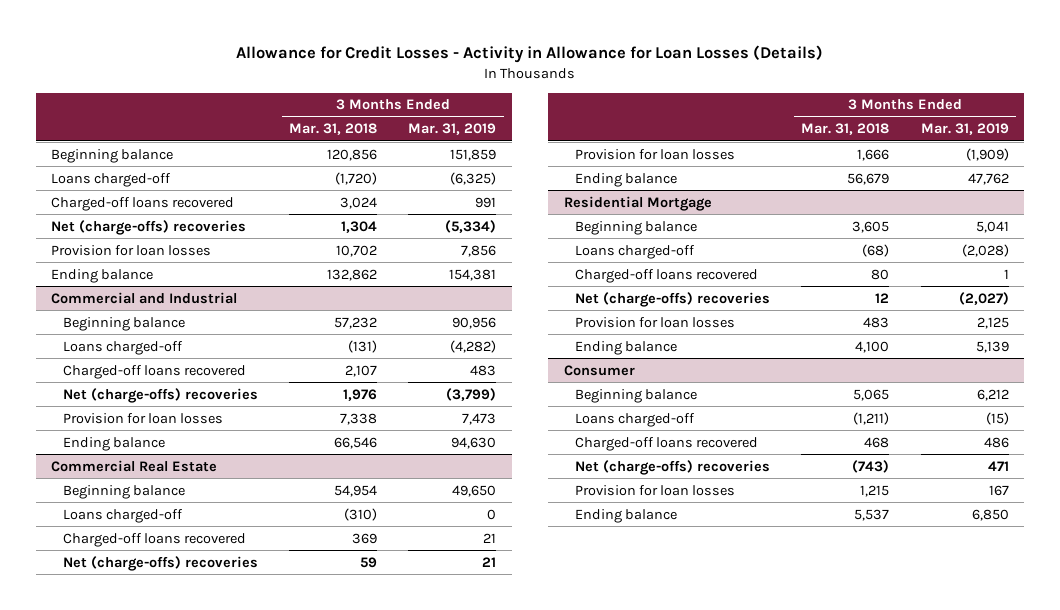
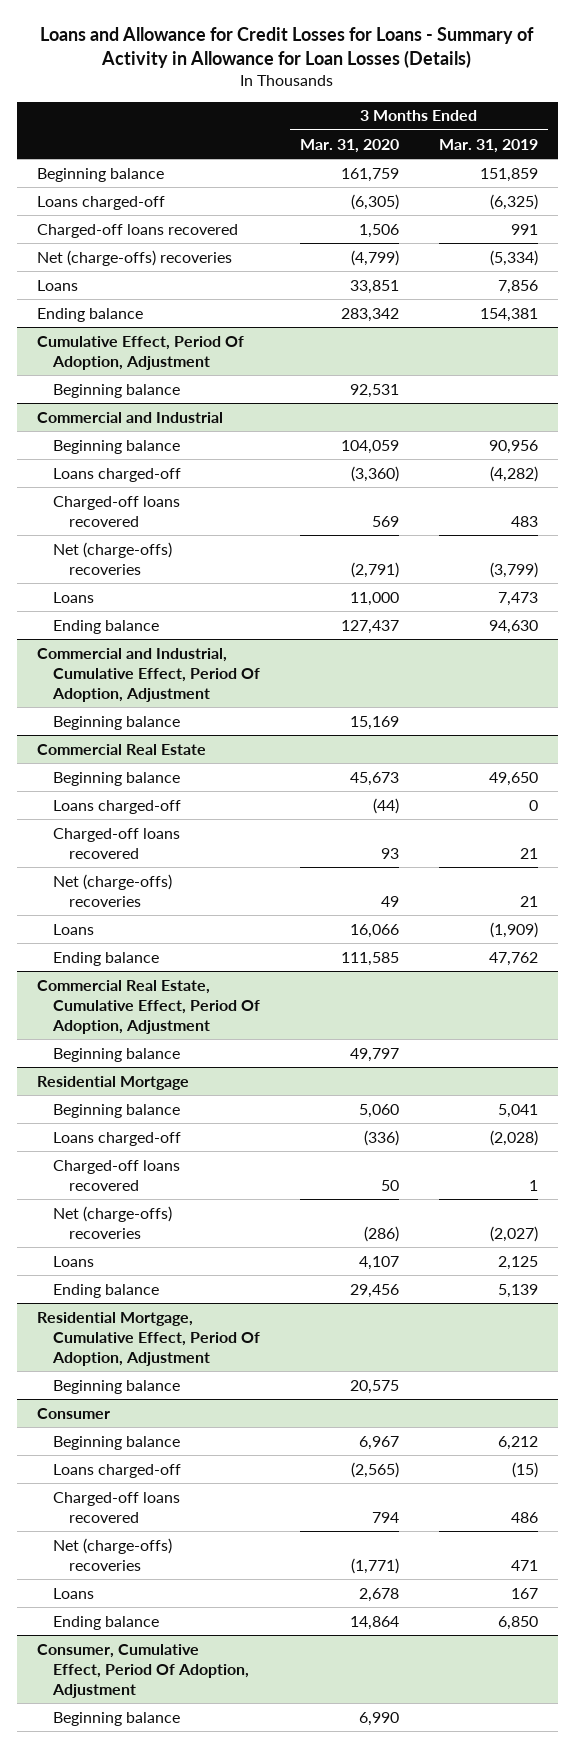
[235,45,823,64] Allowance for Credit Losses - Activity in Allowance for Loan Losses (Details) -> [40,26,535,68] Loans and Allowance for Credit Losses for Loans - Summary of Activity in Allowance for Loan Losses (Details)
[289,123,378,136] Mar. 31, 2018 -> none
none -> [299,138,399,153] Mar. 31, 2020
[51,244,212,256] Provision for loan losses -> [36,279,78,291] Loans
none -> [36,335,244,370] Cumulative Effect, Period Of Adoption, Adjustment
none -> [52,383,180,398] Beginning balance
[63,412,224,424] Provision for loan losses -> [52,591,94,603] Loans
none -> [36,647,260,702] Commercial and Industrial, Cumulative Effect, Period Of Adoption, Adjustment
none -> [52,715,180,730] Beginning balance
[575,148,736,160] Provision for loan losses -> [52,923,94,935] Loans
none -> [36,979,260,1034] Commercial Real Estate, Cumulative Effect, Period Of Adoption, Adjustment
none -> [52,1047,180,1062] Beginning balance
[575,316,736,328] Provision for loan losses -> [52,1255,94,1267] Loans
none -> [36,1311,260,1366] Residential Mortgage, Cumulative Effect, Period Of Adoption, Adjustment
none -> [52,1379,180,1394] Beginning balance
[575,484,736,496] Provision for loan losses -> [52,1587,94,1599] Loans
none -> [36,1643,249,1698] Consumer, Cumulative Effect, Period Of Adoption, Adjustment
none -> [52,1711,180,1726] Beginning balance

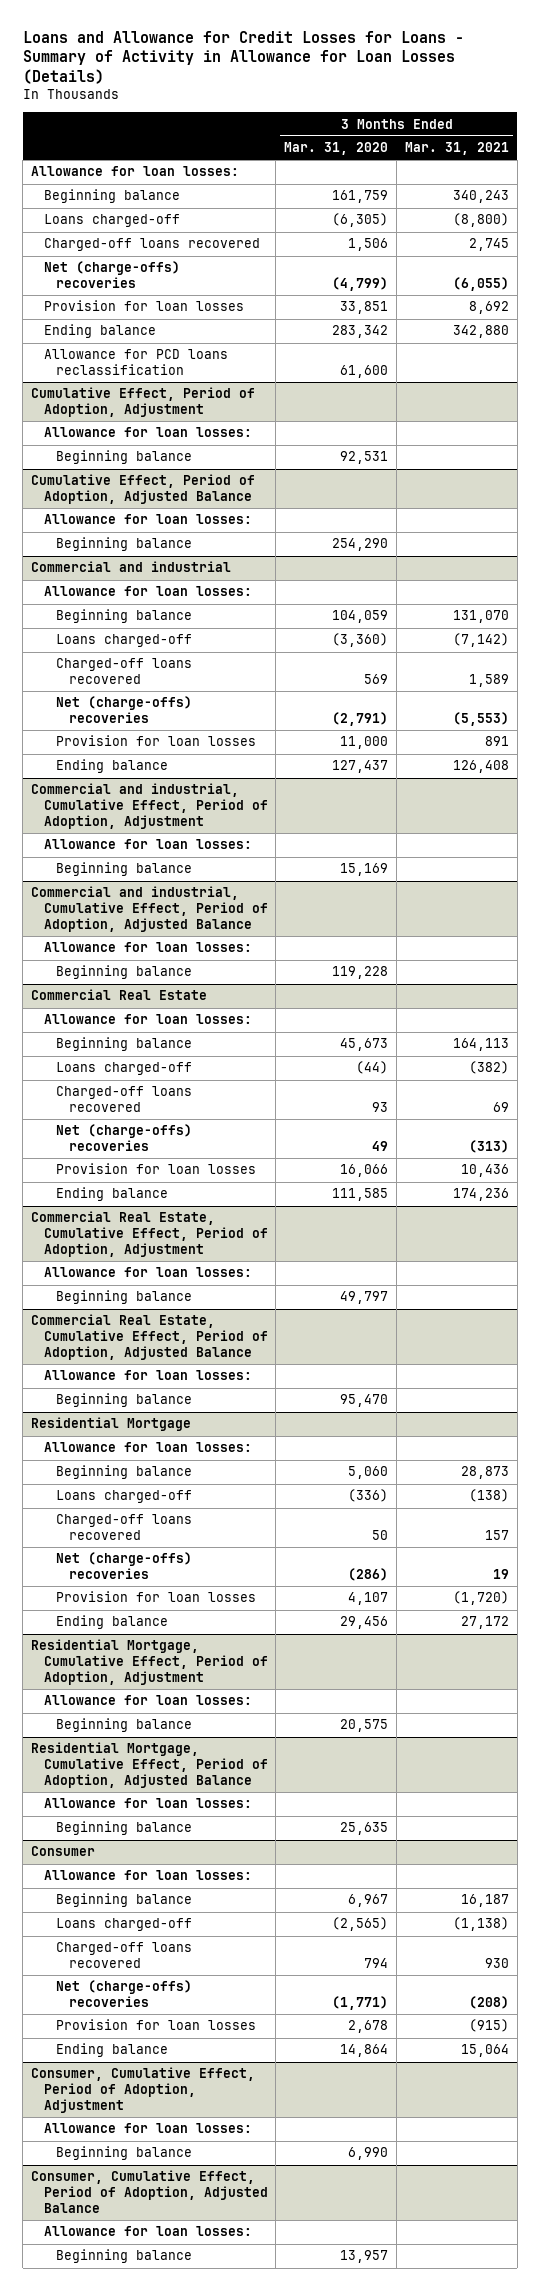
[438,138,538,153] Mar. 31, 2019 -> none
none -> [404,142,509,156] Mar. 31, 2021
none -> [31,166,240,177] Allowance for loan losses:
[36,279,78,291] Loans -> [43,300,244,312] Provision for loan losses
none -> [43,349,228,376] Allowance for PCD loans reclassification
[36,335,244,370] Cumulative Effect, Period Of Adoption, Adjustment -> [31,387,256,418] Cumulative Effect, Period of Adoption, Adjustment
none -> [43,427,252,438] Allowance for loan losses:
none -> [31,474,256,505] Cumulative Effect, Period of Adoption, Adjusted Balance
none -> [43,514,252,525] Allowance for loan losses:
none -> [56,537,193,552] Beginning balance
[36,411,223,423] Commercial and Industrial -> [31,561,232,573] Commercial and industrial
none -> [43,586,252,597] Allowance for loan losses:
[52,591,94,603] Loans -> none
none -> [56,735,257,747] Provision for loan losses
[36,647,260,702] Commercial and Industrial, Cumulative Effect, Period Of Adoption, Adjustment -> [31,783,268,829] Commercial and industrial, Cumulative Effect, Period of Adoption, Adjustment
none -> [43,839,252,850] Allowance for loan losses:
none -> [31,886,268,932] Commercial and industrial, Cumulative Effect, Period of Adoption, Adjusted Balance
none -> [43,942,252,953] Allowance for loan losses:
none -> [56,965,193,980] Beginning balance
none -> [43,1014,252,1025] Allowance for loan losses:
[52,923,94,935] Loans -> [56,1163,257,1175] Provision for loan losses
[36,979,260,1034] Commercial Real Estate, Cumulative Effect, Period Of Adoption, Adjustment -> [31,1211,268,1257] Commercial Real Estate, Cumulative Effect, Period of Adoption, Adjustment
none -> [43,1267,252,1278] Allowance for loan losses:
none -> [31,1314,268,1360] Commercial Real Estate, Cumulative Effect, Period of Adoption, Adjusted Balance
none -> [43,1370,252,1381] Allowance for loan losses:
none -> [56,1393,193,1408] Beginning balance
none -> [43,1442,252,1453] Allowance for loan losses:
[52,1255,94,1267] Loans -> [56,1591,257,1603] Provision for loan losses
[36,1311,260,1366] Residential Mortgage, Cumulative Effect, Period Of Adoption, Adjustment -> [31,1639,268,1685] Residential Mortgage, Cumulative Effect, Period of Adoption, Adjustment
none -> [43,1695,252,1706] Allowance for loan losses:
none -> [31,1742,268,1788] Residential Mortgage, Cumulative Effect, Period of Adoption, Adjusted Balance
none -> [43,1798,252,1809] Allowance for loan losses:
none -> [56,1821,193,1836] Beginning balance
none -> [43,1870,252,1881] Allowance for loan losses:
[52,1587,94,1599] Loans -> [56,2019,257,2031] Provision for loan losses
[36,1643,249,1698] Consumer, Cumulative Effect, Period Of Adoption, Adjustment -> [31,2067,256,2113] Consumer, Cumulative Effect, Period of Adoption, Adjustment
none -> [43,2123,252,2134] Allowance for loan losses:
none -> [31,2170,268,2213] Consumer, Cumulative Effect, Period of Adoption, Adjusted Balance
none -> [43,2226,252,2237] Allowance for loan losses:
none -> [56,2249,193,2264] Beginning balance

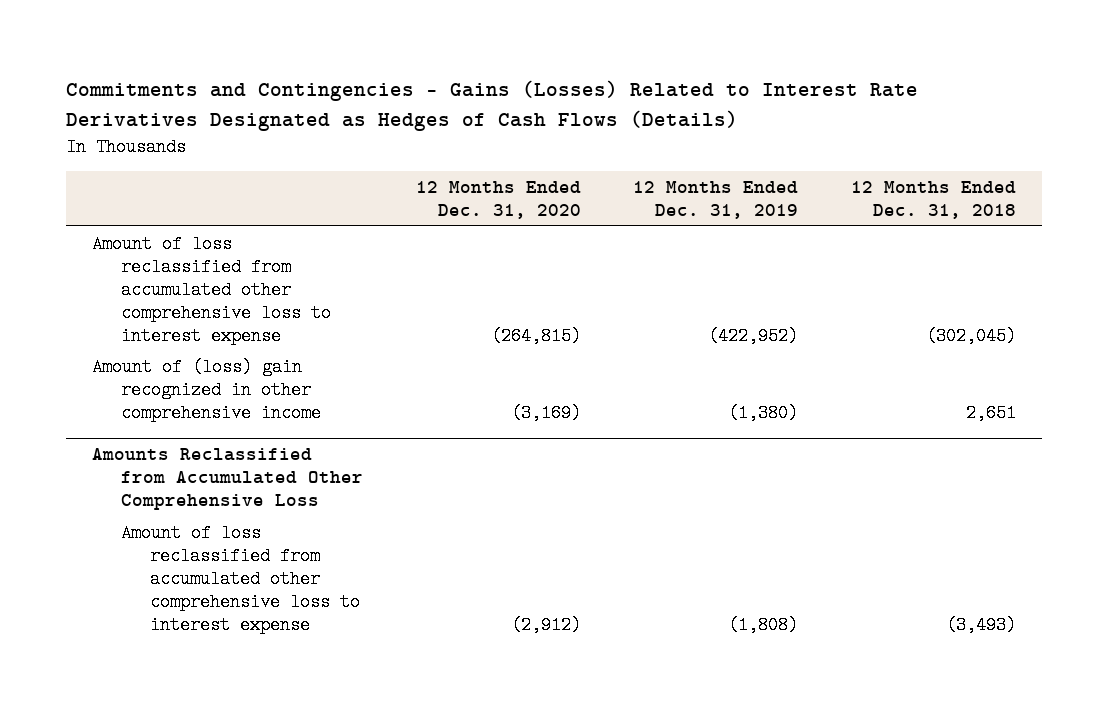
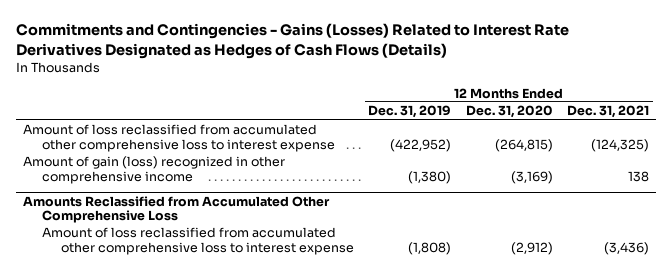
[850,180,1016,219] 12 Months Ended Dec. 31, 2018 -> none
none -> [566,105,649,119] Dec. 31, 2021
[92,357,322,422] Amount of (loss) gain recognized in other comprehensive income -> [23,156,286,184] Amount of gain (loss) recognized in other comprehensive income

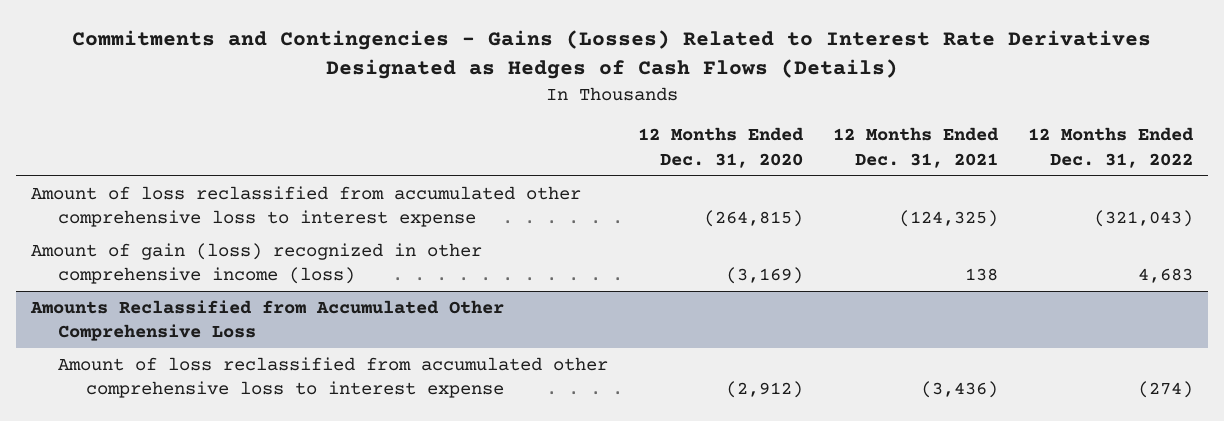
[368,105,452,119] Dec. 31, 2019 -> none
none -> [1028,127,1195,168] 12 Months Ended Dec. 31, 2022
[23,156,286,184] Amount of gain (loss) recognized in other comprehensive income -> [31,242,483,284] Amount of gain (loss) recognized in other comprehensive income (loss)

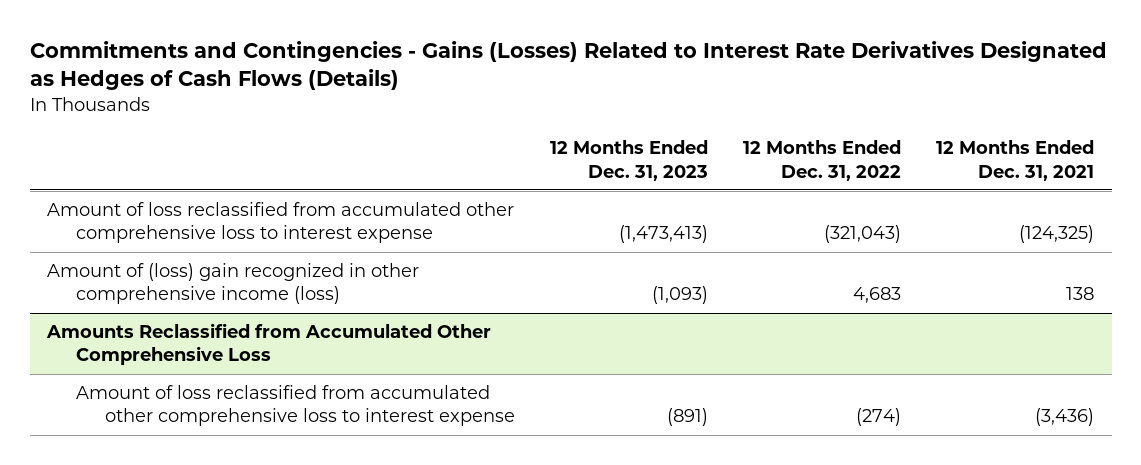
[638,127,805,168] 12 Months Ended Dec. 31, 2020 -> none
none -> [549,140,708,181] 12 Months Ended Dec. 31, 2023
[31,242,483,284] Amount of gain (loss) recognized in other comprehensive income (loss) -> [47,262,420,305] Amount of (loss) gain recognized in other comprehensive income (loss)

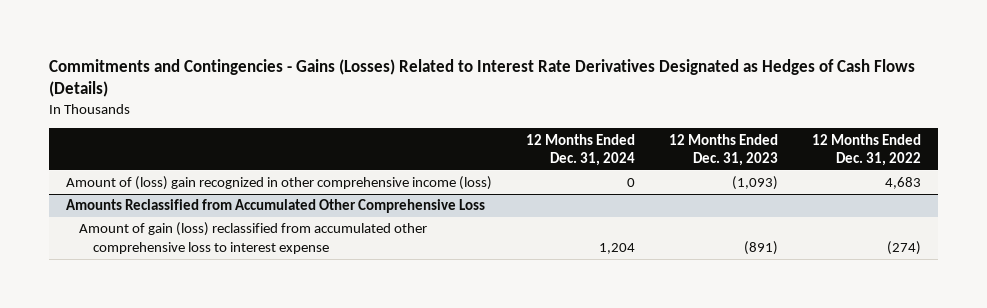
[936,140,1095,181] 12 Months Ended Dec. 31, 2021 -> none
none -> [526,133,636,167] 12 Months Ended Dec. 31, 2024
[47,201,515,244] Amount of loss reclassified from accumulated other comprehensive loss to interest expense -> none
[75,384,515,427] Amount of loss reclassified from accumulated other comprehensive loss to interest expense -> [79,222,428,254] Amount of gain (loss) reclassified from accumulated other comprehensive loss to interest expense

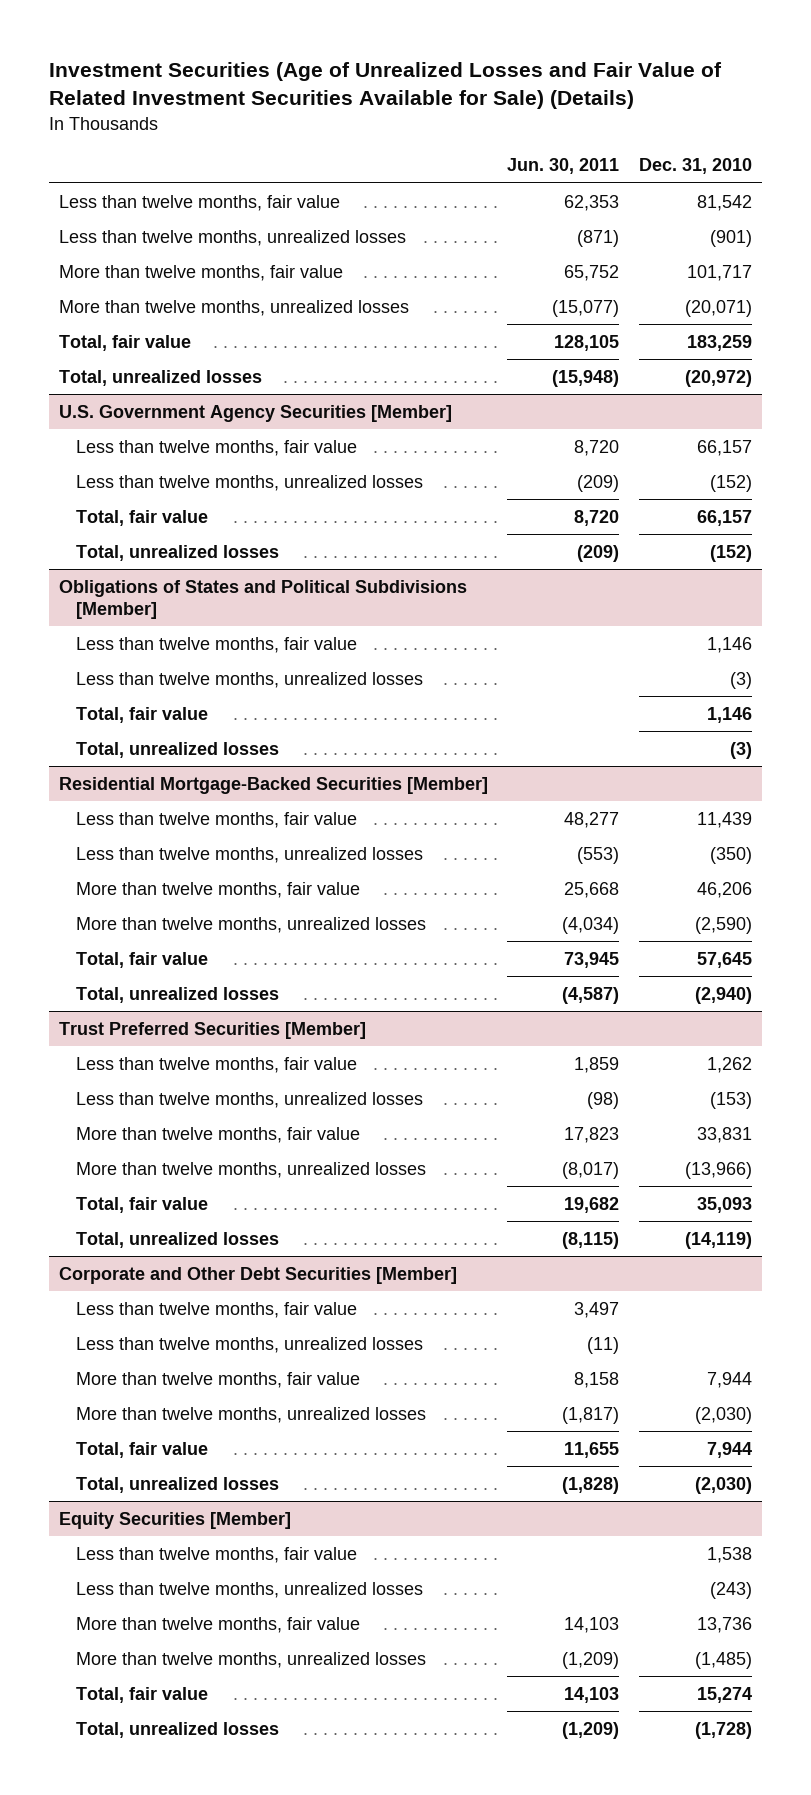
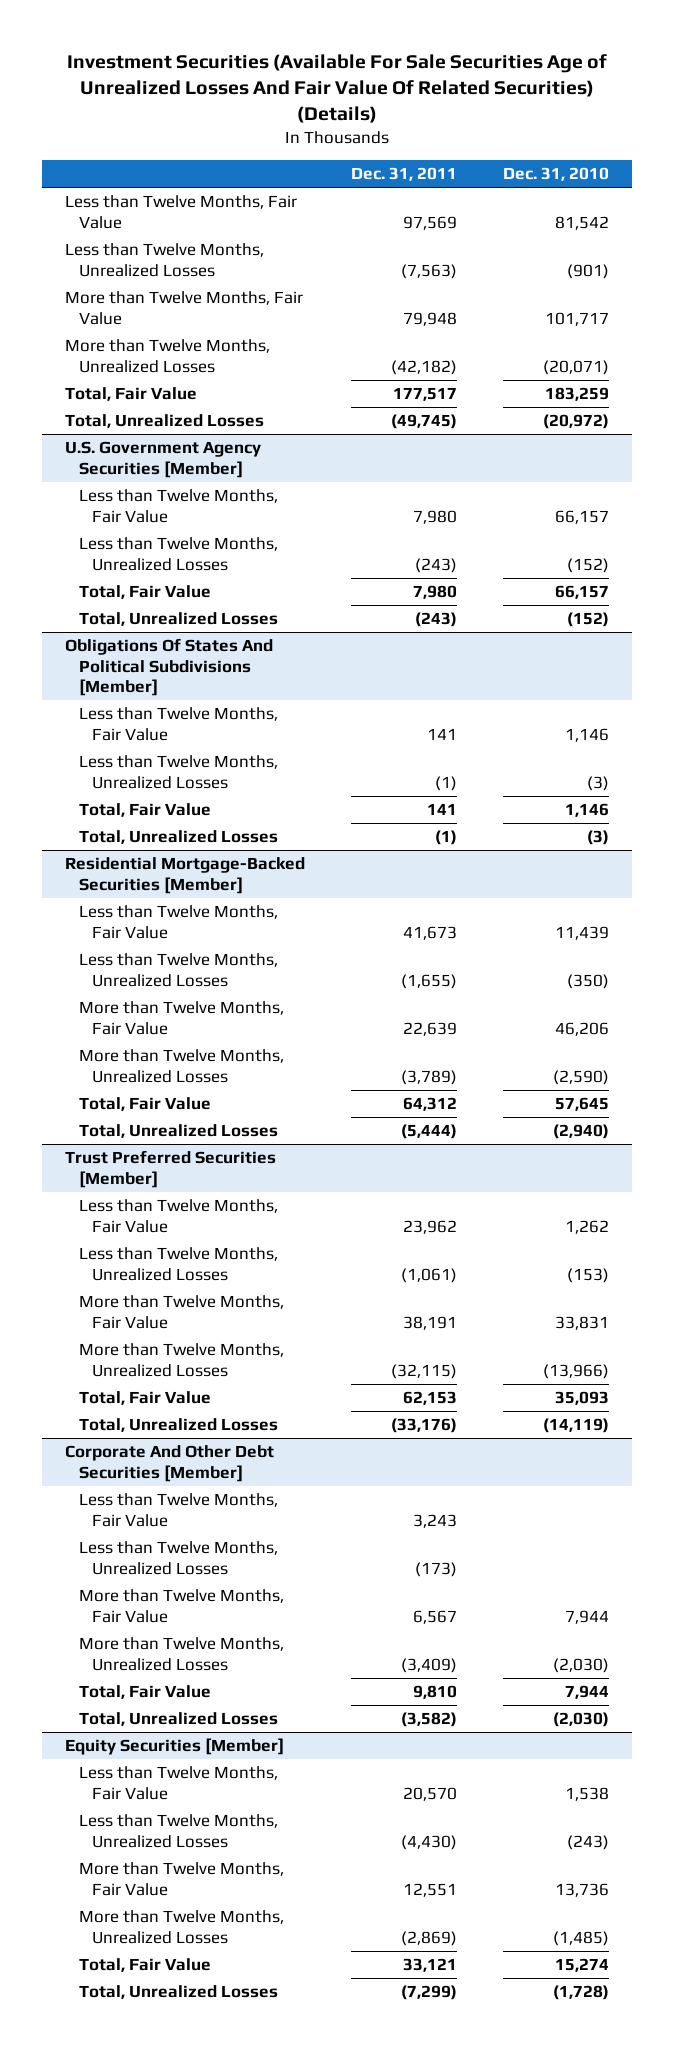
[49,62,723,110] Investment Securities (Age of Unrealized Losses and Fair Value of Related Investment Securities Available for Sale) (Details) -> [67,54,608,124] Investment Securities (Available For Sale Securities Age of Unrealized Losses And Fair Value Of Related Securities) (Details)
[507,158,620,175] Jun. 30, 2011 -> none
none -> [351,166,458,181] Dec. 31, 2011
[58,194,340,211] Less than twelve months, fair value -> [65,195,298,229] Less than Twelve Months, Fair Value
[58,229,406,246] Less than twelve months, unrealized losses -> [65,243,265,277] Less than Twelve Months, Unrealized Losses
[58,264,343,281] More than twelve months, fair value -> [65,291,304,325] More than Twelve Months, Fair Value
[58,299,409,316] More than twelve months, unrealized losses -> [65,339,271,373] More than Twelve Months, Unrealized Losses
[58,334,191,351] Total, fair value -> [65,387,198,402] Total, Fair Value
[58,369,262,386] Total, unrealized losses -> [65,414,265,429] Total, Unrealized Losses
[76,439,358,456] Less than twelve months, fair value -> [78,489,278,523] Less than Twelve Months, Fair Value
[76,474,424,491] Less than twelve months, unrealized losses -> [78,537,278,571] Less than Twelve Months, Unrealized Losses
[76,509,209,526] Total, fair value -> [78,585,211,600] Total, Fair Value
[76,544,280,561] Total, unrealized losses -> [78,612,278,627] Total, Unrealized Losses
[58,579,467,620] Obligations of States and Political Subdivisions [Member] -> [65,638,274,697] Obligations Of States And Political Subdivisions [Member]
[76,636,358,653] Less than twelve months, fair value -> [78,707,278,741] Less than Twelve Months, Fair Value
[76,671,424,688] Less than twelve months, unrealized losses -> [78,755,278,789] Less than Twelve Months, Unrealized Losses
[76,706,209,723] Total, fair value -> [78,803,211,818] Total, Fair Value
[76,741,280,758] Total, unrealized losses -> [78,830,278,845] Total, Unrealized Losses
[76,811,358,828] Less than twelve months, fair value -> [78,905,278,939] Less than Twelve Months, Fair Value
[76,846,424,863] Less than twelve months, unrealized losses -> [78,953,278,987] Less than Twelve Months, Unrealized Losses
[76,881,361,898] More than twelve months, fair value -> [78,1001,284,1035] More than Twelve Months, Fair Value
[76,916,427,933] More than twelve months, unrealized losses -> [78,1049,284,1083] More than Twelve Months, Unrealized Losses
[76,951,209,968] Total, fair value -> [78,1097,211,1112] Total, Fair Value
[76,986,280,1003] Total, unrealized losses -> [78,1124,278,1139] Total, Unrealized Losses
[76,1056,358,1073] Less than twelve months, fair value -> [78,1199,278,1233] Less than Twelve Months, Fair Value
[76,1091,424,1108] Less than twelve months, unrealized losses -> [78,1247,278,1281] Less than Twelve Months, Unrealized Losses
[76,1126,361,1143] More than twelve months, fair value -> [78,1295,284,1329] More than Twelve Months, Fair Value
[76,1161,427,1178] More than twelve months, unrealized losses -> [78,1343,284,1377] More than Twelve Months, Unrealized Losses
[76,1196,209,1213] Total, fair value -> [78,1391,211,1406] Total, Fair Value
[76,1231,280,1248] Total, unrealized losses -> [78,1418,278,1433] Total, Unrealized Losses
[58,1266,457,1284] Corporate and Other Debt Securities [Member] -> [65,1445,275,1482] Corporate And Other Debt Securities [Member]
[76,1301,358,1318] Less than twelve months, fair value -> [78,1493,278,1527] Less than Twelve Months, Fair Value
[76,1336,424,1353] Less than twelve months, unrealized losses -> [78,1541,278,1575] Less than Twelve Months, Unrealized Losses
[76,1371,361,1388] More than twelve months, fair value -> [78,1589,284,1623] More than Twelve Months, Fair Value
[76,1406,427,1423] More than twelve months, unrealized losses -> [78,1637,284,1671] More than Twelve Months, Unrealized Losses
[76,1441,209,1458] Total, fair value -> [78,1685,211,1700] Total, Fair Value
[76,1476,280,1493] Total, unrealized losses -> [78,1712,278,1727] Total, Unrealized Losses
[76,1546,358,1563] Less than twelve months, fair value -> [78,1766,278,1800] Less than Twelve Months, Fair Value
[76,1581,424,1598] Less than twelve months, unrealized losses -> [78,1814,278,1848] Less than Twelve Months, Unrealized Losses
[76,1616,361,1633] More than twelve months, fair value -> [78,1862,284,1896] More than Twelve Months, Fair Value
[76,1651,427,1668] More than twelve months, unrealized losses -> [78,1910,284,1944] More than Twelve Months, Unrealized Losses
[76,1686,209,1703] Total, fair value -> [78,1958,211,1973] Total, Fair Value
[76,1721,280,1738] Total, unrealized losses -> [78,1985,278,2000] Total, Unrealized Losses

